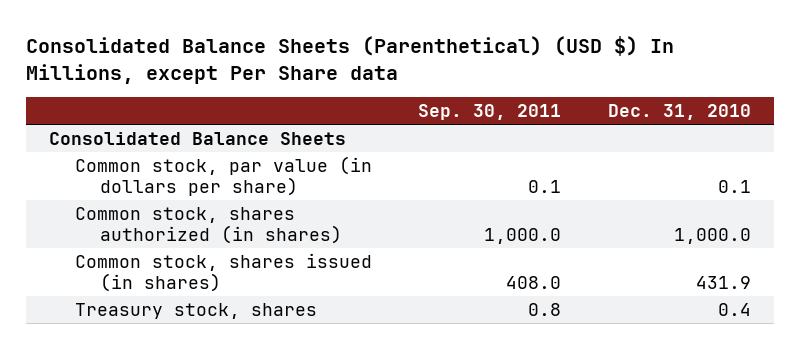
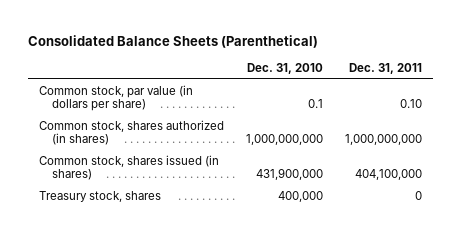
[25,35,674,84] Consolidated Balance Sheets (Parenthetical) (USD $) In Millions, except Per Share data -> [28,34,319,48] Consolidated Balance Sheets (Parenthetical)
[418,103,562,120] Sep. 30, 2011 -> none
none -> [348,63,422,75] Dec. 31, 2011
[49,131,347,145] Consolidated Balance Sheets -> none
[673,227,751,244] 1,000.0 -> [245,134,323,146] 1,000,000,000
[695,275,751,289] 431.9 -> [255,168,323,181] 431,900,000
[717,302,751,316] 0.4 -> [277,190,323,202] 400,000

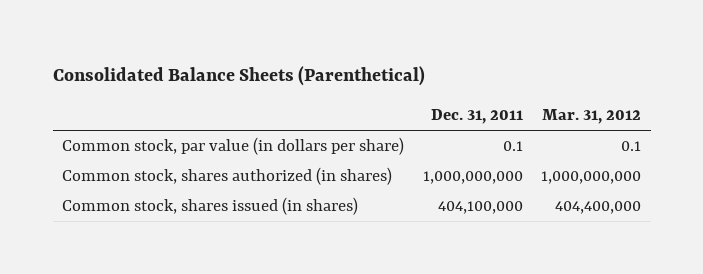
[246,63,323,75] Dec. 31, 2010 -> none
none -> [542,109,642,125] Mar. 31, 2012
[399,99,422,109] 0.10 -> [502,141,523,152] 0.1
[38,190,161,202] Treasury stock, shares -> none

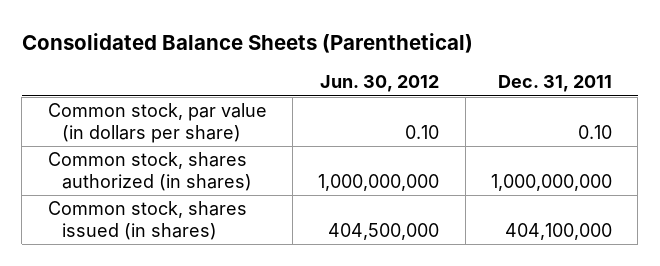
[542,109,642,125] Mar. 31, 2012 -> none
none -> [320,75,440,93] Jun. 30, 2012
[502,141,523,152] 0.1 -> [578,125,613,140] 0.10

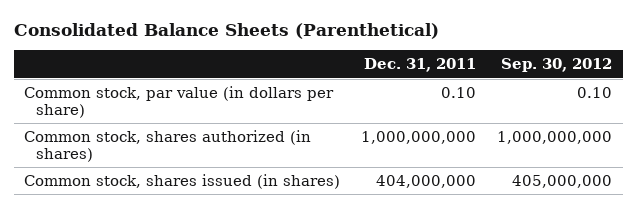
[320,75,440,93] Jun. 30, 2012 -> none
none -> [501,58,613,73] Sep. 30, 2012
[505,223,613,241] 404,100,000 -> [376,174,477,188] 404,000,000

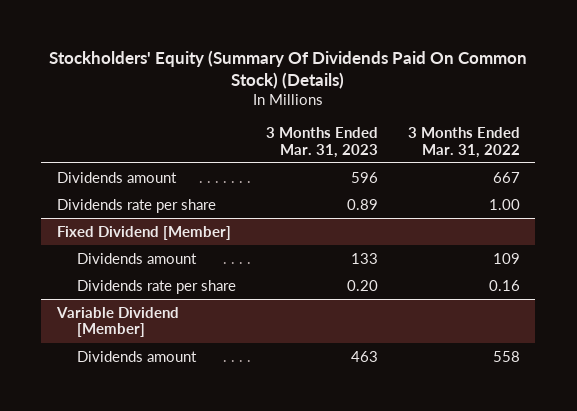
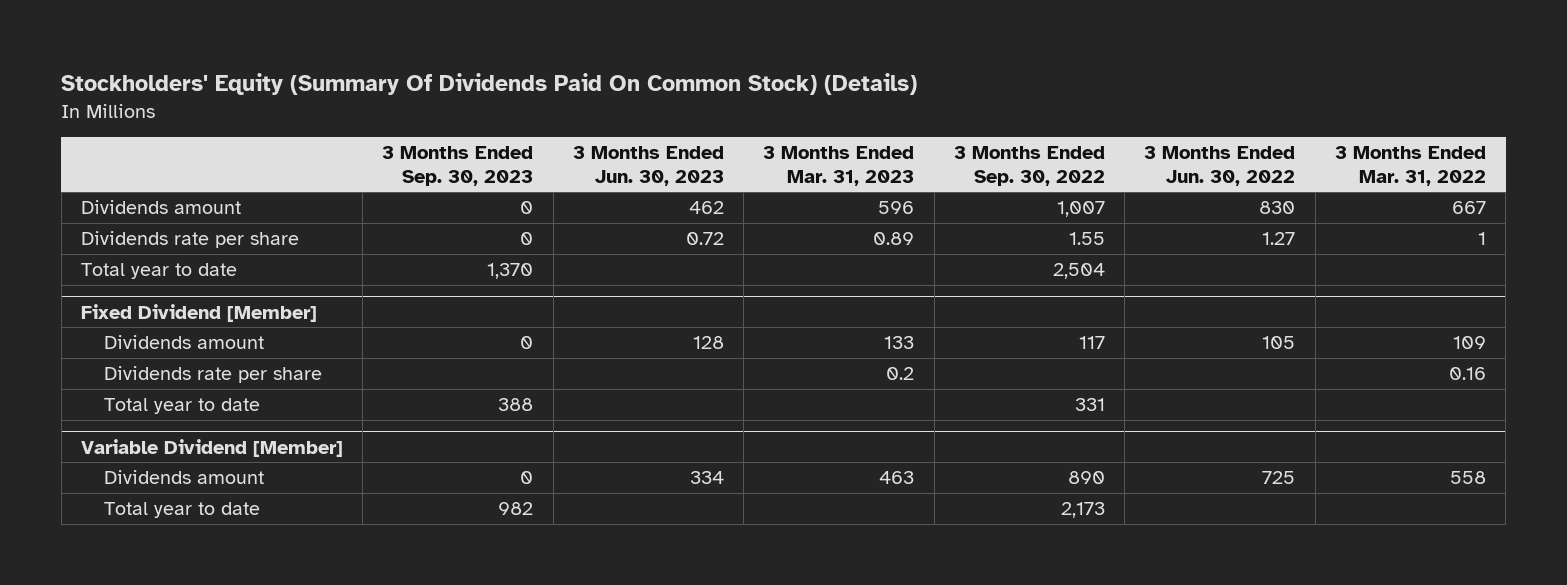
none -> [382,146,534,186] 3 Months Ended Sep. 30, 2023
none -> [572,146,724,186] 3 Months Ended Jun. 30, 2023
none -> [953,146,1105,186] 3 Months Ended Sep. 30, 2022
none -> [1144,146,1296,186] 3 Months Ended Jun. 30, 2022
[489,198,521,210] 1.00 -> [1477,231,1486,245] 1
none -> [80,262,237,279] Total year to date
[347,279,379,291] 0.20 -> [886,366,915,380] 0.2
none -> [104,397,261,414] Total year to date
none -> [104,501,261,518] Total year to date

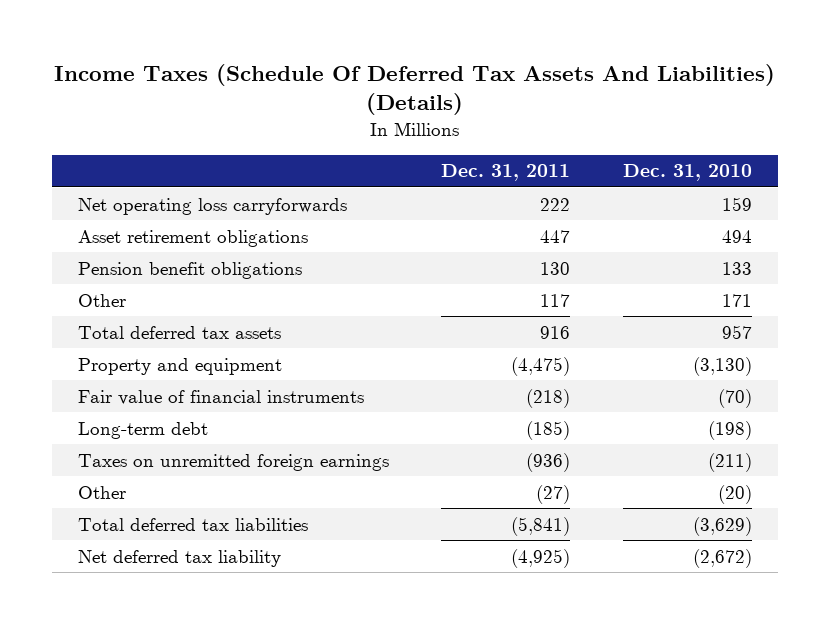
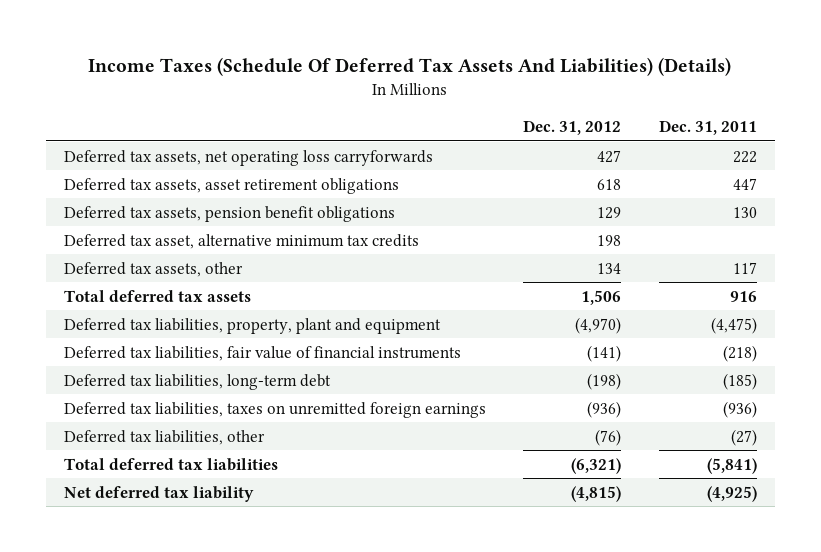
[622,164,752,182] Dec. 31, 2010 -> none
none -> [523,120,622,136] Dec. 31, 2012
[77,197,347,215] Net operating loss carryforwards -> [64,149,434,166] Deferred tax assets, net operating loss carryforwards
[77,229,308,247] Asset retirement obligations -> [64,177,400,194] Deferred tax assets, asset retirement obligations
[77,261,302,279] Pension benefit obligations -> [64,205,396,222] Deferred tax assets, pension benefit obligations
none -> [64,233,420,249] Deferred tax asset, alternative minimum tax credits
[77,293,126,307] Other -> [64,261,244,277] Deferred tax assets, other
[77,357,282,375] Property and equipment -> [64,317,442,334] Deferred tax liabilities, property, plant and equipment
[77,389,364,405] Fair value of financial instruments -> [64,345,462,361] Deferred tax liabilities, fair value of financial instruments
[77,421,208,439] Long-term debt -> [64,373,332,390] Deferred tax liabilities, long-term debt
[77,453,389,471] Taxes on unremitted foreign earnings -> [64,401,487,418] Deferred tax liabilities, taxes on unremitted foreign earnings
[77,485,126,499] Other -> [64,429,266,445] Deferred tax liabilities, other

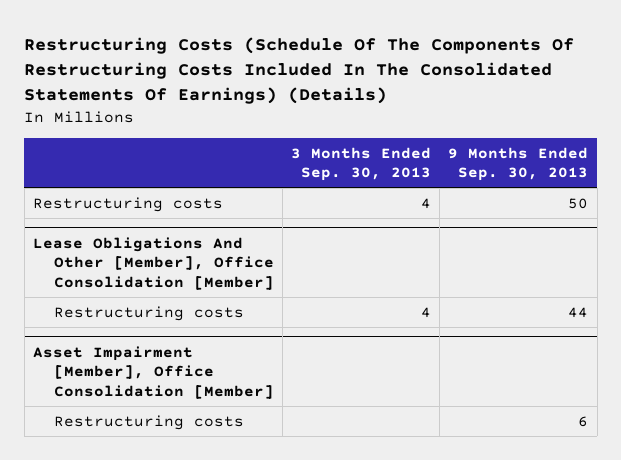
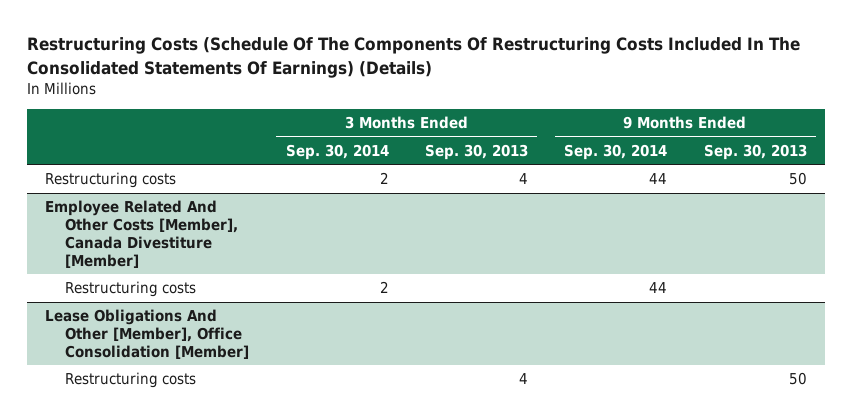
none -> [285,143,389,160] Sep. 30, 2014
none -> [564,143,668,160] Sep. 30, 2014
none -> [45,200,239,268] Employee Related And Other Costs [Member], Canada Divestiture [Member]
none -> [65,281,197,298] Restructuring costs
[33,345,274,400] Asset Impairment [Member], Office Consolidation [Member] -> none
[53,414,244,430] Restructuring costs -> none
[568,306,589,318] 44 -> [788,372,807,386] 50

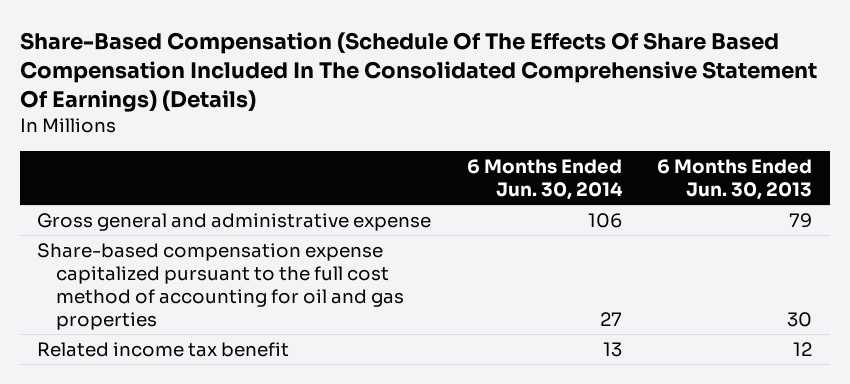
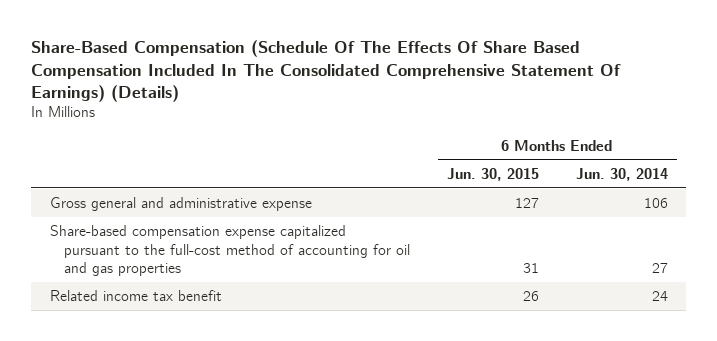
[657,158,813,200] 6 Months Ended Jun. 30, 2013 -> none
none -> [447,167,540,181] Jun. 30, 2015
[37,242,405,331] Share-based compensation expense capitalized pursuant to the full cost method of accounting for oil and gas properties -> [49,224,411,277] Share-based compensation expense capitalized pursuant to the full-cost method of accounting for oil and gas properties
[602,341,622,357] 13 -> [651,290,668,301] 24

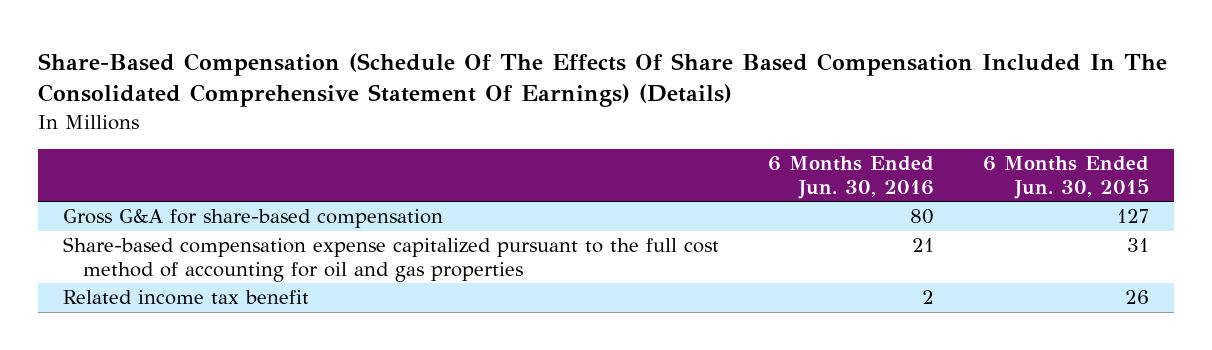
[575,167,668,181] Jun. 30, 2014 -> none
none -> [767,156,934,199] 6 Months Ended Jun. 30, 2016
[49,196,312,211] Gross general and administrative expense -> [62,208,443,229] Gross G&A for share-based compensation
[49,224,411,277] Share-based compensation expense capitalized pursuant to the full-cost method of accounting for oil and gas properties -> [62,237,719,282] Share-based compensation expense capitalized pursuant to the full cost method of accounting for oil and gas properties

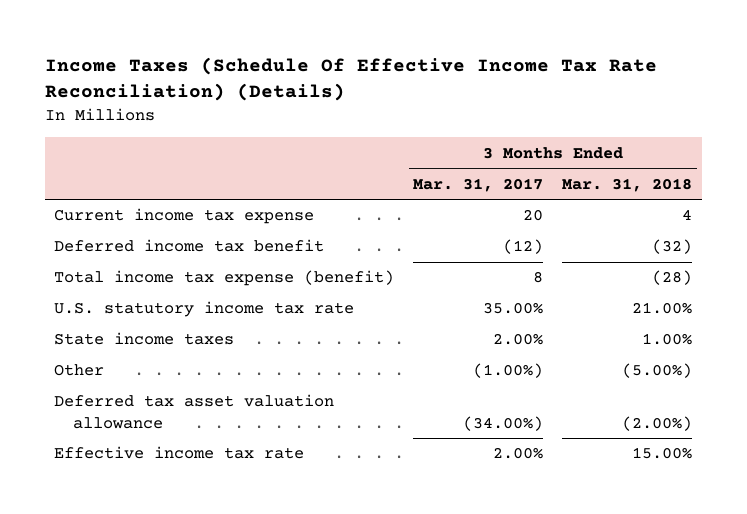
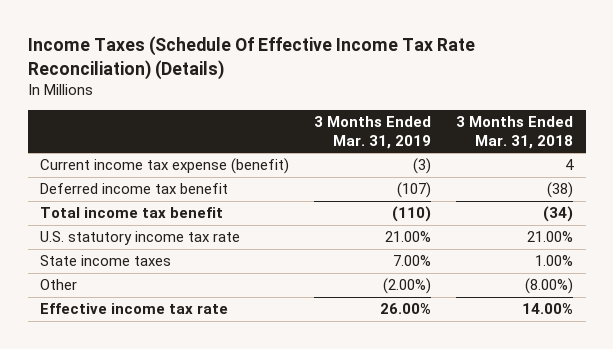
[413,177,544,192] Mar. 31, 2017 -> none
none -> [314,116,432,149] 3 Months Ended Mar. 31, 2019
[54,208,315,225] Current income tax expense -> [40,158,290,175] Current income tax expense (benefit)
[652,239,693,255] (32) -> [547,182,574,199] (38)
[54,270,395,287] Total income tax expense (benefit) -> [40,207,224,219] Total income tax benefit
[652,270,693,286] (28) -> [543,206,574,223] (34)
[54,394,335,429] Deferred tax asset valuation allowance -> none
[622,363,693,379] (5.00%) -> [525,278,574,295] (8.00%)
[632,447,693,460] 15.00% -> [522,303,574,315] 14.00%

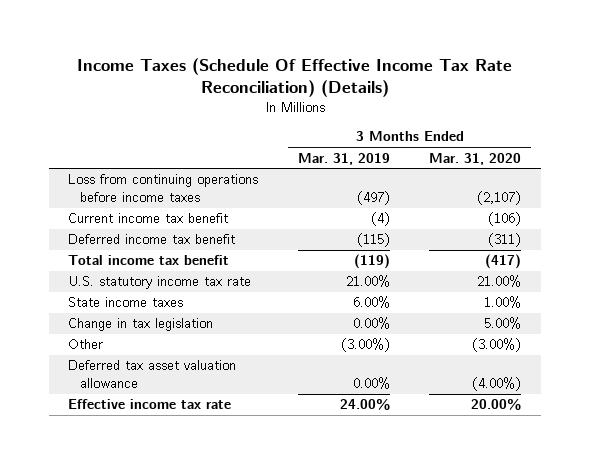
[456,116,574,149] 3 Months Ended Mar. 31, 2018 -> none
none -> [429,152,522,165] Mar. 31, 2020
none -> [68,174,259,202] Loss from continuing operations before income taxes
[40,158,290,175] Current income tax expense (benefit) -> [68,213,229,224] Current income tax benefit
[413,158,432,175] (3) -> [370,212,390,227] (4)
[397,182,432,199] (107) -> [356,233,390,248] (115)
[392,206,432,223] (110) -> [353,254,390,270] (119)
[393,255,432,267] 7.00% -> [352,296,390,309] 6.00%
none -> [68,318,214,332] Change in tax legislation
[383,278,432,295] (2.00%) -> [340,338,390,353] (3.00%)
none -> [68,360,237,388] Deferred tax asset valuation allowance
[380,303,432,315] 26.00% -> [339,398,390,411] 24.00%

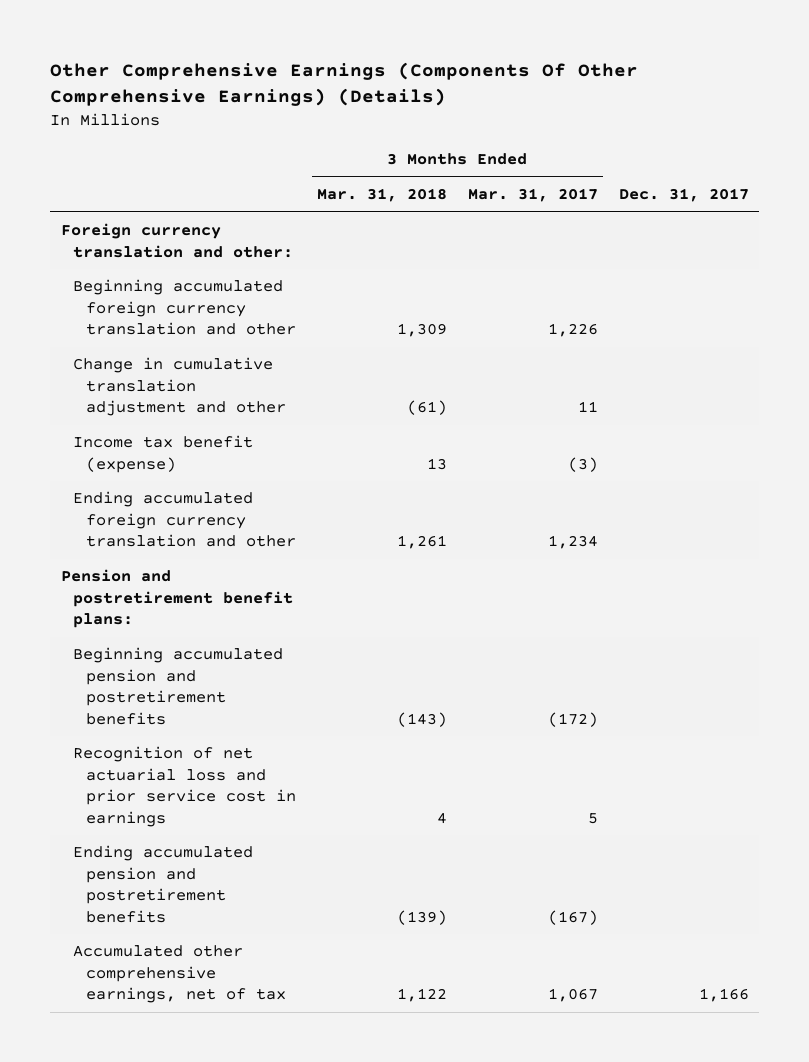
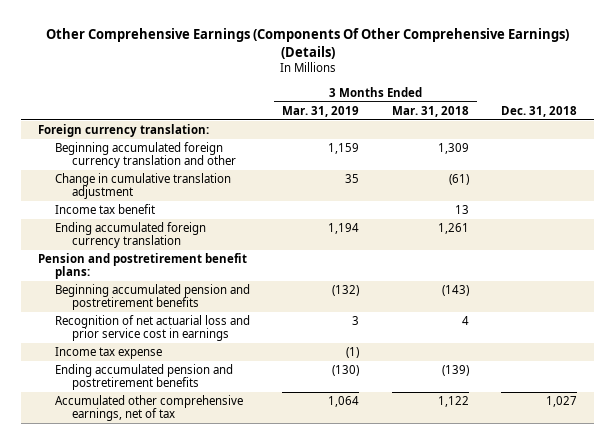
[467,188,598,203] Mar. 31, 2017 -> none
[618,188,749,203] Dec. 31, 2017 -> none
none -> [282,105,360,117] Mar. 31, 2019
none -> [501,105,578,117] Dec. 31, 2018
[60,223,294,258] Foreign currency translation and other: -> [37,124,209,138] Foreign currency translation:
[73,357,287,417] Change in cumulative translation adjustment and other -> [54,173,231,200] Change in cumulative translation adjustment
[73,435,254,473] Income tax benefit (expense) -> [54,204,155,215] Income tax benefit
[73,491,297,548] Ending accumulated foreign currency translation and other -> [54,222,206,249] Ending accumulated foreign currency translation
none -> [54,347,162,360] Income tax expense

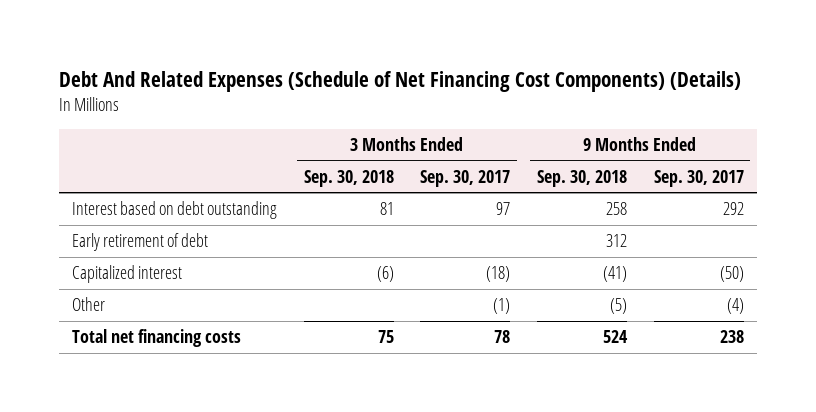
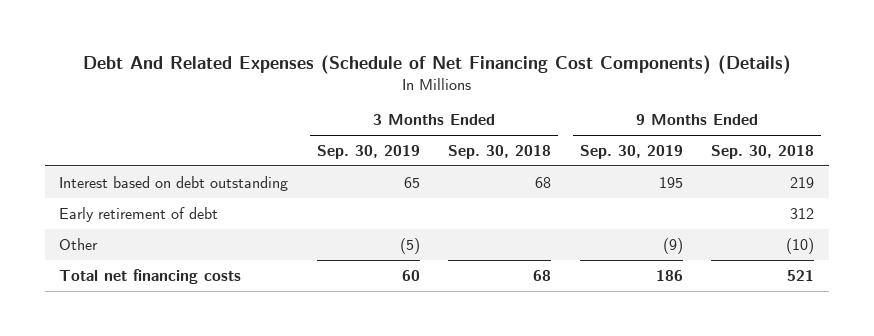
[420,169,511,187] Sep. 30, 2017 -> none
[653,169,744,187] Sep. 30, 2017 -> none
none -> [316,144,420,159] Sep. 30, 2019
none -> [579,144,683,159] Sep. 30, 2019
[379,202,394,216] 81 -> [535,176,552,188] 68
[605,202,627,216] 258 -> [790,176,815,188] 219
[72,265,183,284] Capitalized interest -> none
[609,298,627,315] (5) -> [786,237,815,254] (10)
[377,330,394,344] 75 -> [533,269,552,281] 68
[602,330,628,344] 524 -> [787,269,815,281] 521

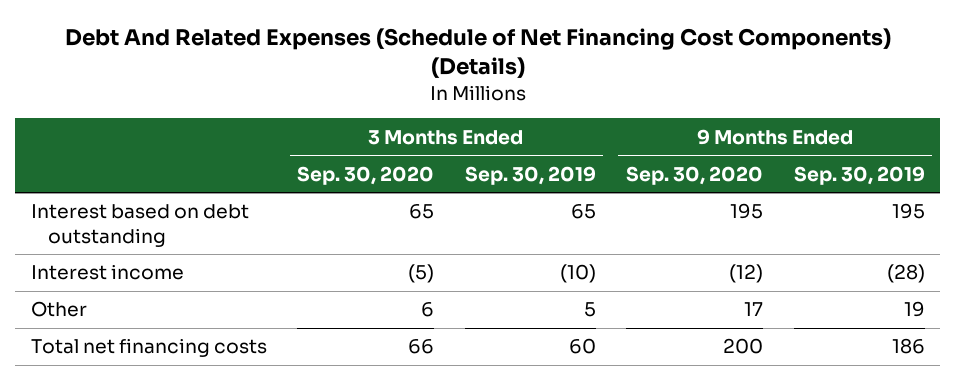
[448,144,552,159] Sep. 30, 2018 -> none
[711,144,815,159] Sep. 30, 2018 -> none
none -> [297,165,435,185] Sep. 30, 2020
none -> [626,165,764,185] Sep. 30, 2020
[59,206,219,222] Early retirement of debt -> none
none -> [30,264,184,281] Interest income
[399,237,420,254] (5) -> [583,302,596,318] 5
[662,237,683,254] (9) -> [903,301,925,318] 19

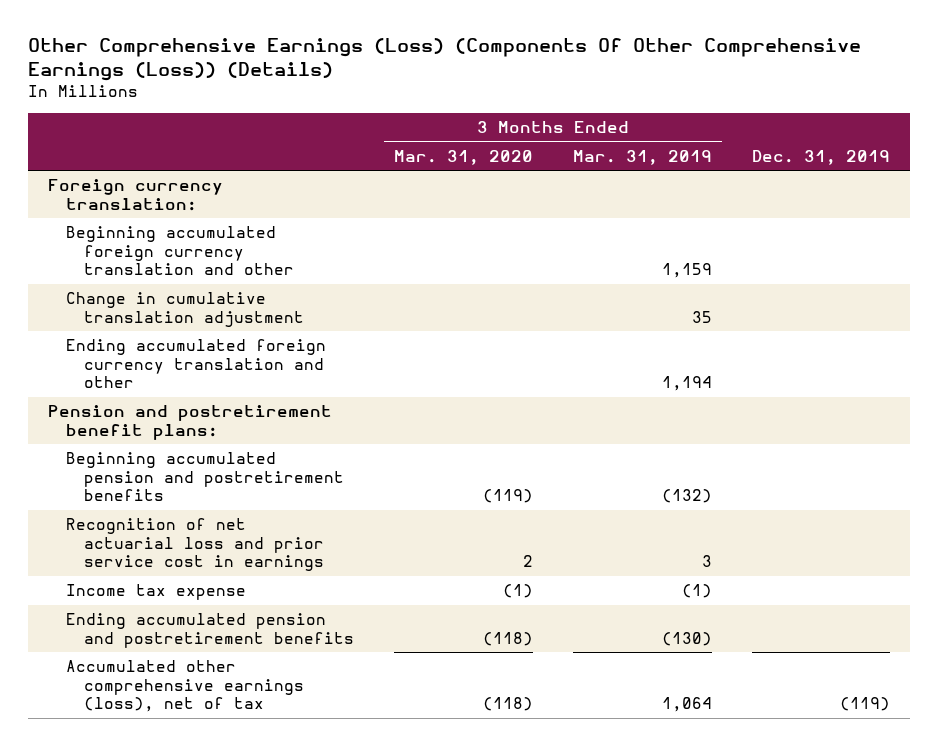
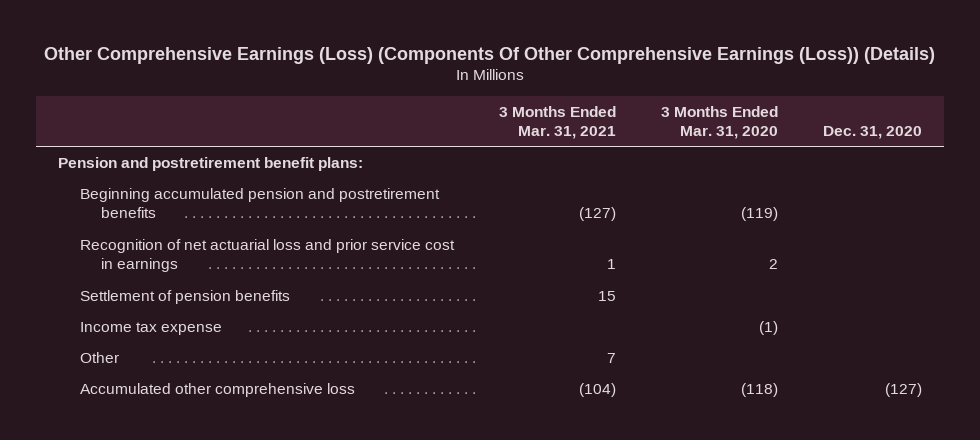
[572,149,712,165] Mar. 31, 2019 -> none
[751,149,890,165] Dec. 31, 2019 -> none
none -> [498,105,616,140] 3 Months Ended Mar. 31, 2021
none -> [822,126,922,140] Dec. 31, 2020
[47,179,223,211] Foreign currency translation: -> none
[66,226,295,276] Beginning accumulated foreign currency translation and other -> none
[66,292,305,327] Change in cumulative translation adjustment -> none
[66,339,327,389] Ending accumulated foreign currency translation and other -> none
none -> [79,289,290,304] Settlement of pension benefits
[66,613,355,648] Ending accumulated pension and postretirement benefits -> none
none -> [79,351,119,363] Other
[66,660,305,713] Accumulated other comprehensive earnings (loss), net of tax -> [79,382,355,397] Accumulated other comprehensive loss

